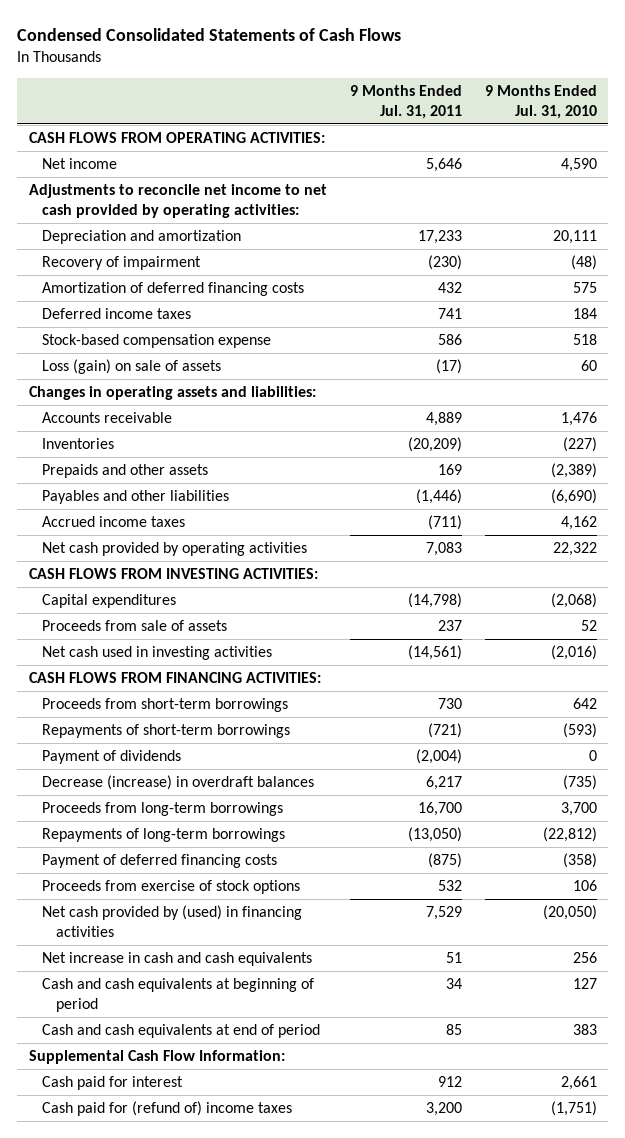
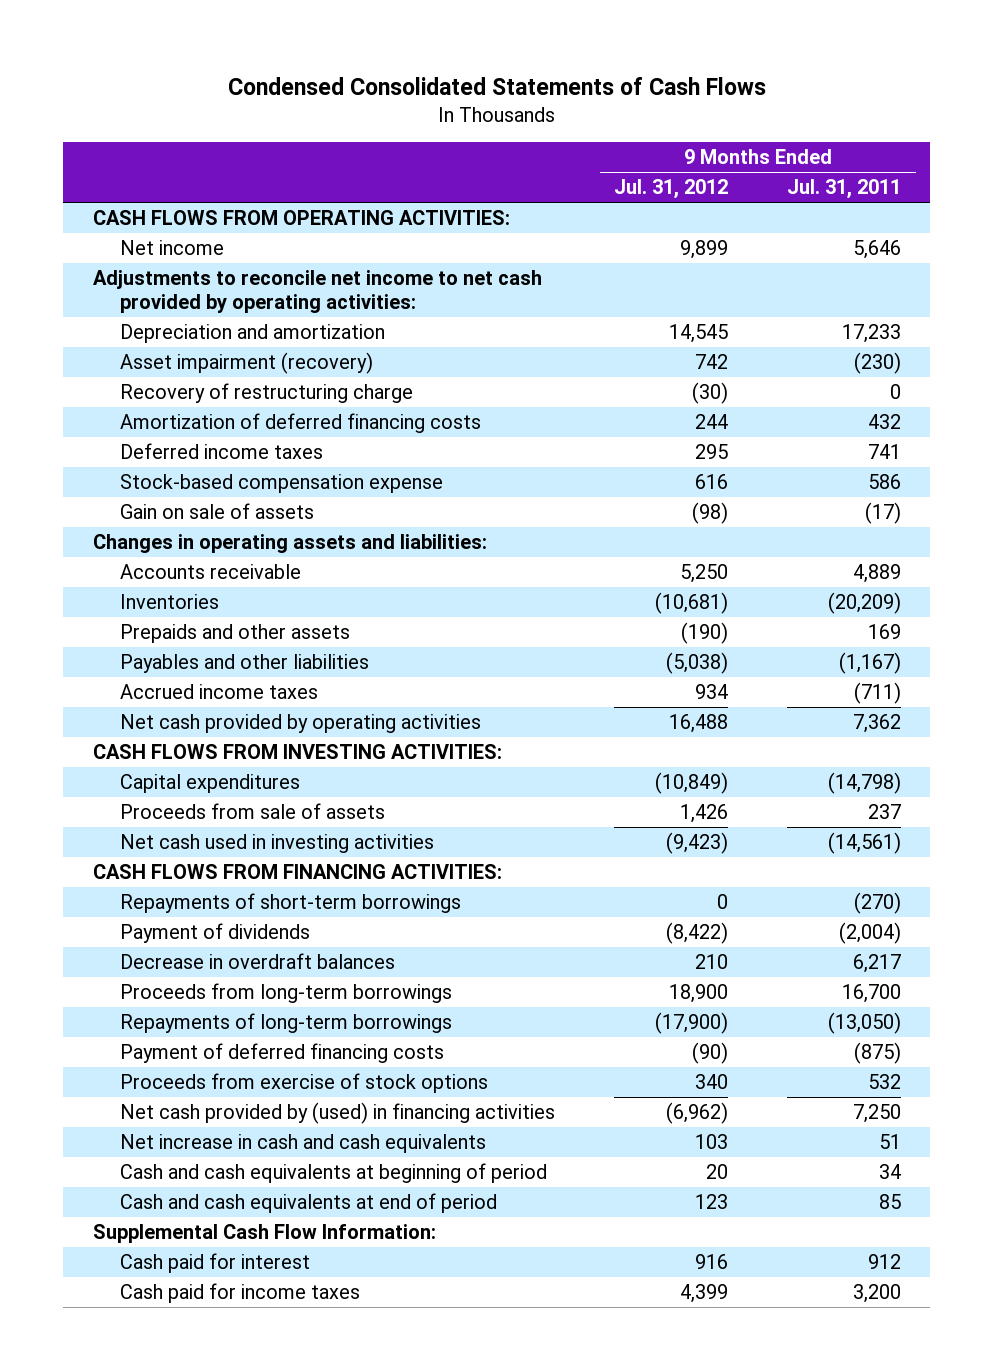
[484,84,597,119] 9 Months Ended Jul. 31, 2010 -> none
none -> [614,179,729,200] Jul. 31, 2012
[42,256,202,271] Recovery of impairment -> [120,352,374,375] Asset impairment (recovery)
none -> [120,383,414,404] Recovery of restructuring charge
[42,359,222,375] Loss (gain) on sale of assets -> [120,503,315,520] Gain on sale of assets
[415,489,462,505] (1,446) -> [839,652,902,675] (1,167)
[425,542,462,557] 7,083 -> [853,714,902,734] 7,362
[42,698,289,713] Proceeds from short-term borrowings -> none
[427,723,462,739] (721) -> [854,892,902,915] (270)
[42,775,315,791] Decrease (increase) in overdraft balances -> [120,953,396,970] Decrease in overdraft balances
[425,906,462,921] 7,529 -> [853,1104,902,1124] 7,250
[42,1101,293,1117] Cash paid for (refund of) income taxes -> [120,1283,361,1304] Cash paid for income taxes

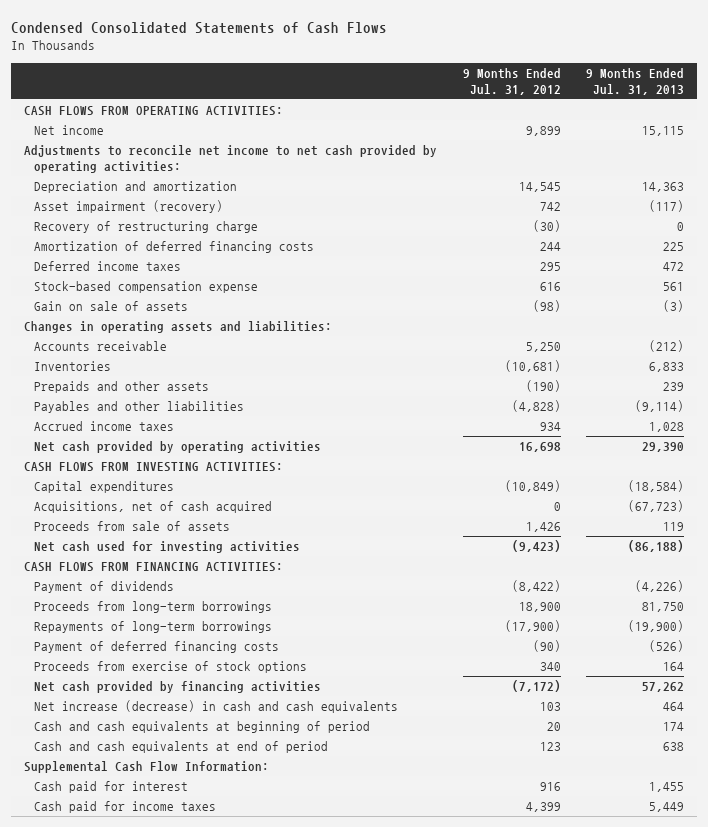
[787,179,902,200] Jul. 31, 2011 -> none
none -> [585,67,684,95] 9 Months Ended Jul. 31, 2013
[666,652,729,675] (5,038) -> [511,400,561,413] (4,828)
[669,714,729,734] 16,488 -> [518,442,561,453] 16,698
none -> [34,501,273,514] Acquisitions, net of cash acquired
[120,834,435,854] Net cash used in investing activities -> [34,541,301,554] Net cash used for investing activities
[120,893,462,914] Repayments of short-term borrowings -> none
[120,953,396,970] Decrease in overdraft balances -> none
[120,1102,556,1125] Net cash provided by (used) in financing activities -> [34,681,322,694] Net cash provided by financing activities
[666,1102,729,1125] (6,962) -> [511,680,561,693] (7,172)
[120,1134,487,1154] Net increase in cash and cash equivalents -> [34,700,399,714] Net increase (decrease) in cash and cash equivalents

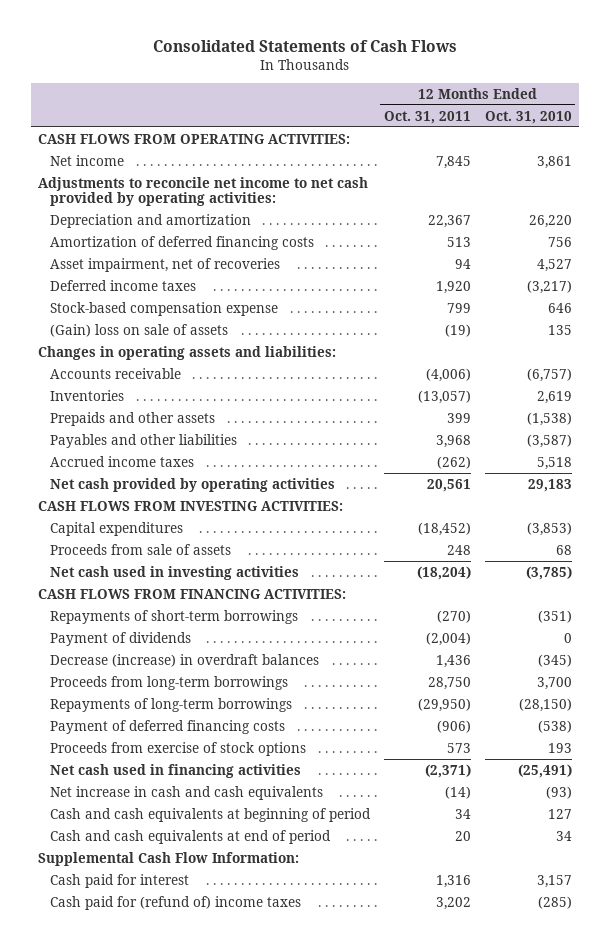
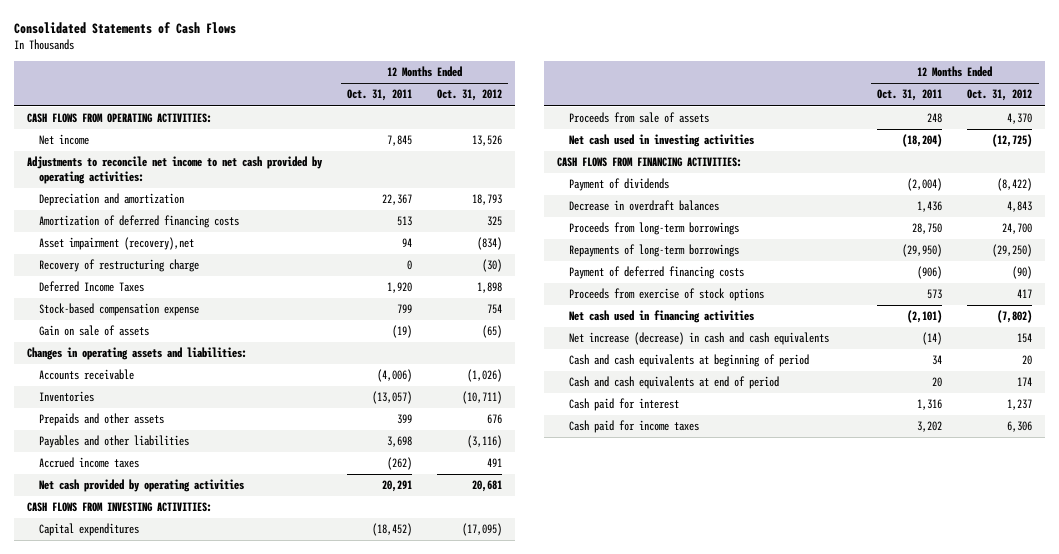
[484,110,572,124] Oct. 31, 2010 -> none
none -> [437,89,503,102] Oct. 31, 2012
[49,257,280,272] Asset impairment, net of recoveries -> [39,237,195,251] Asset impairment (recovery),net
none -> [39,259,200,273] Recovery of restructuring charge
[49,279,196,291] Deferred income taxes -> [39,281,145,293] Deferred Income Taxes
[49,323,228,337] (Gain) loss on sale of assets -> [39,325,150,337] Gain on sale of assets
[435,434,471,448] 3,968 -> [387,436,413,448] 3,698
[426,478,471,492] 20,561 -> [382,480,413,493] 20,291
[49,609,298,624] Repayments of short-term borrowings -> none
[49,653,319,667] Decrease (increase) in overdraft balances -> [569,200,720,212] Decrease in overdraft balances
[424,763,471,778] (2,371) -> [907,310,943,324] (2,101)
[49,785,323,800] Net increase in cash and cash equivalents -> [569,332,830,346] Net increase (decrease) in cash and cash equivalents
[38,851,300,866] Supplemental Cash Flow Information: -> none
[49,895,301,910] Cash paid for (refund of) income taxes -> [569,420,700,434] Cash paid for income taxes

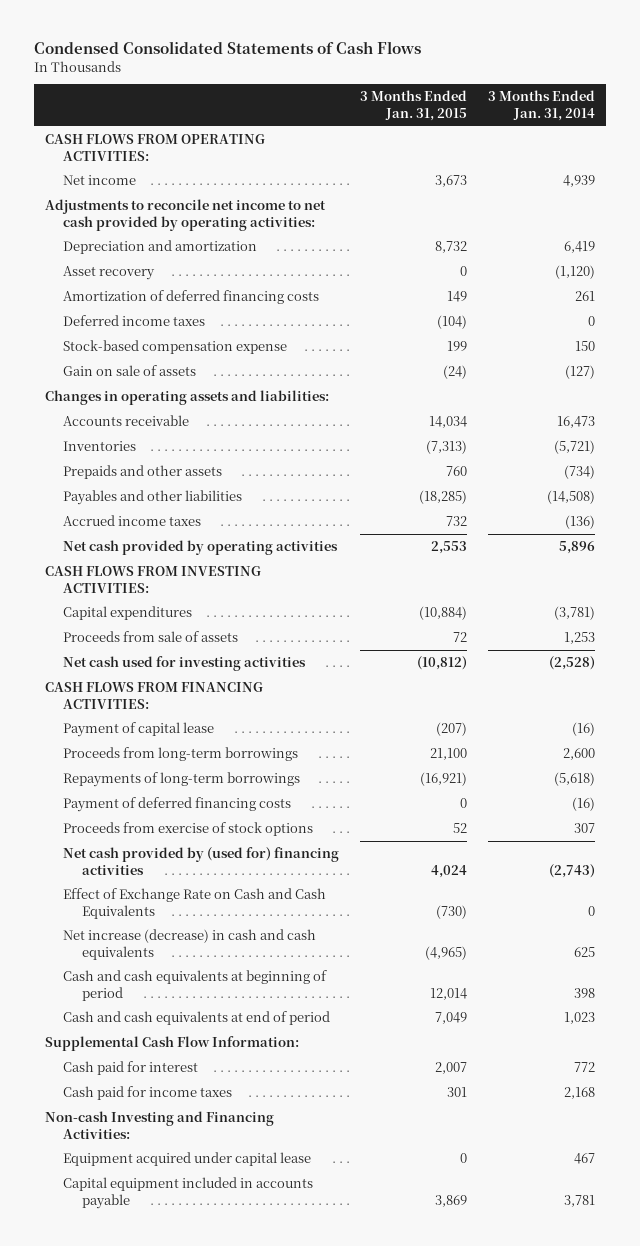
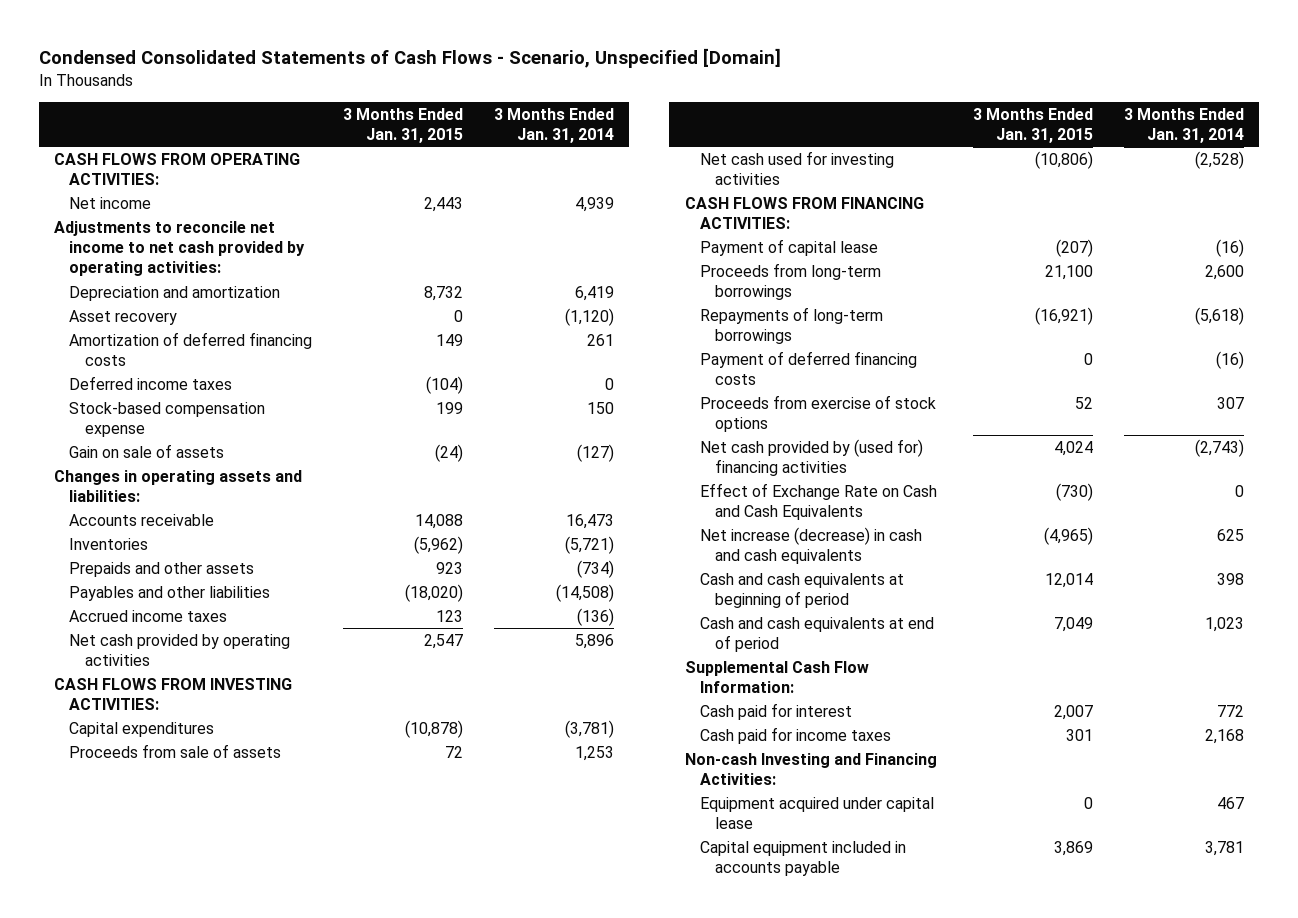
[34,41,422,55] Condensed Consolidated Statements of Cash Flows -> [38,47,781,68] Condensed Consolidated Statements of Cash Flows - Scenario, Unspecified [Domain]
[435,175,468,188] 3,673 -> [424,196,464,212] 2,443
[429,416,468,429] 14,034 -> [415,513,464,529] 14,088
[426,440,468,455] (7,313) -> [414,535,464,554] (5,962)
[446,466,468,477] 760 -> [436,561,464,574] 923
[419,490,468,505] (18,285) -> [405,583,464,602] (18,020)
[446,516,468,527] 732 -> [436,609,464,622] 123
[431,541,468,555] 2,553 -> [424,633,464,649] 2,547
[419,606,468,621] (10,884) -> [405,719,464,738] (10,878)
[417,656,468,671] (10,812) -> [1035,150,1094,169] (10,806)

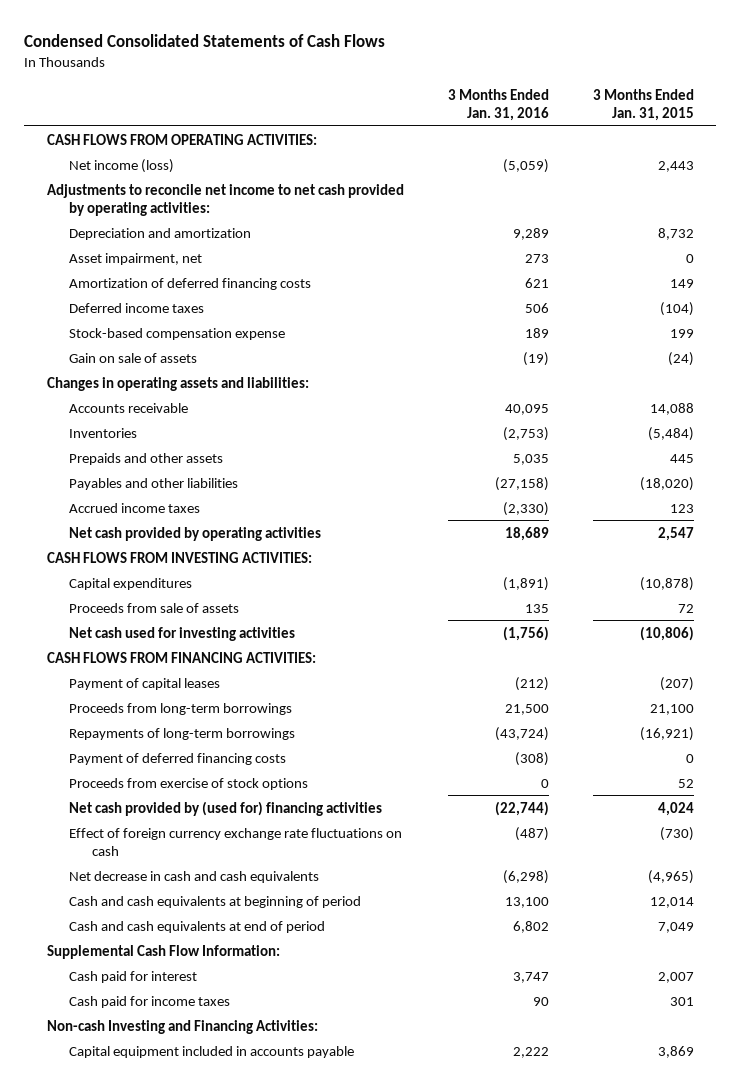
[38,47,781,68] Condensed Consolidated Statements of Cash Flows - Scenario, Unspecified [Domain] -> [24,34,386,48] Condensed Consolidated Statements of Cash Flows
[493,107,614,143] 3 Months Ended Jan. 31, 2014 -> none
none -> [447,88,549,121] 3 Months Ended Jan. 31, 2016
[69,196,152,209] Net income -> [69,158,175,173] Net income (loss)
[69,309,178,325] Asset recovery -> none
none -> [69,252,203,265] Asset impairment, net
[414,535,464,554] (5,962) -> [648,426,695,441] (5,484)
[436,561,464,574] 923 -> [670,453,695,463] 445
[699,238,878,256] Payment of capital lease -> [69,677,221,690] Payment of capital leases
[699,482,937,521] Effect of Exchange Rate on Cash and Cash Equivalents -> [69,827,403,856] Effect of foreign currency exchange rate fluctuations on cash
[699,526,922,565] Net increase (decrease) in cash and cash equivalents -> [69,870,320,883] Net decrease in cash and cash equivalents
[699,796,934,830] Equipment acquired under capital lease -> none

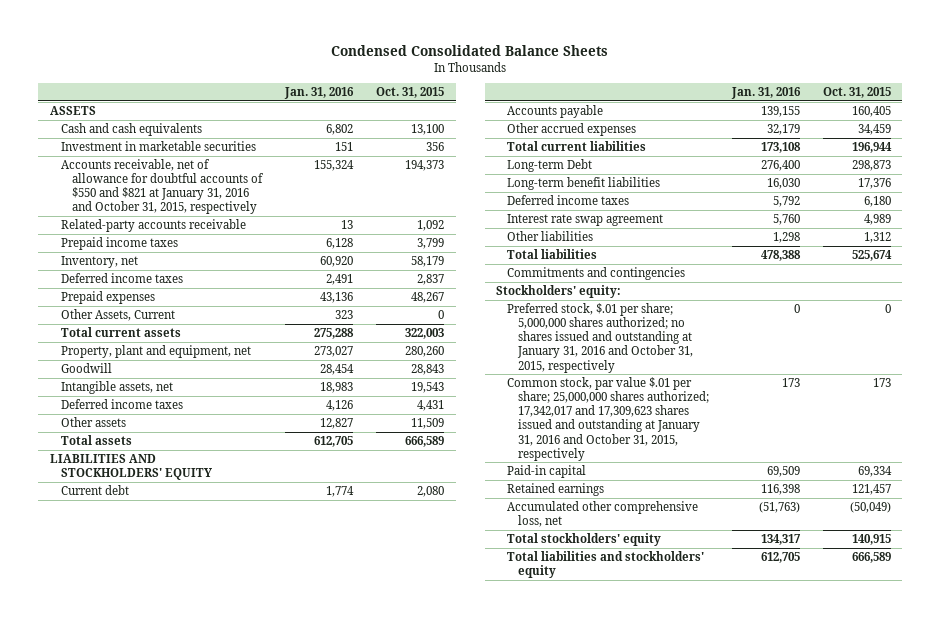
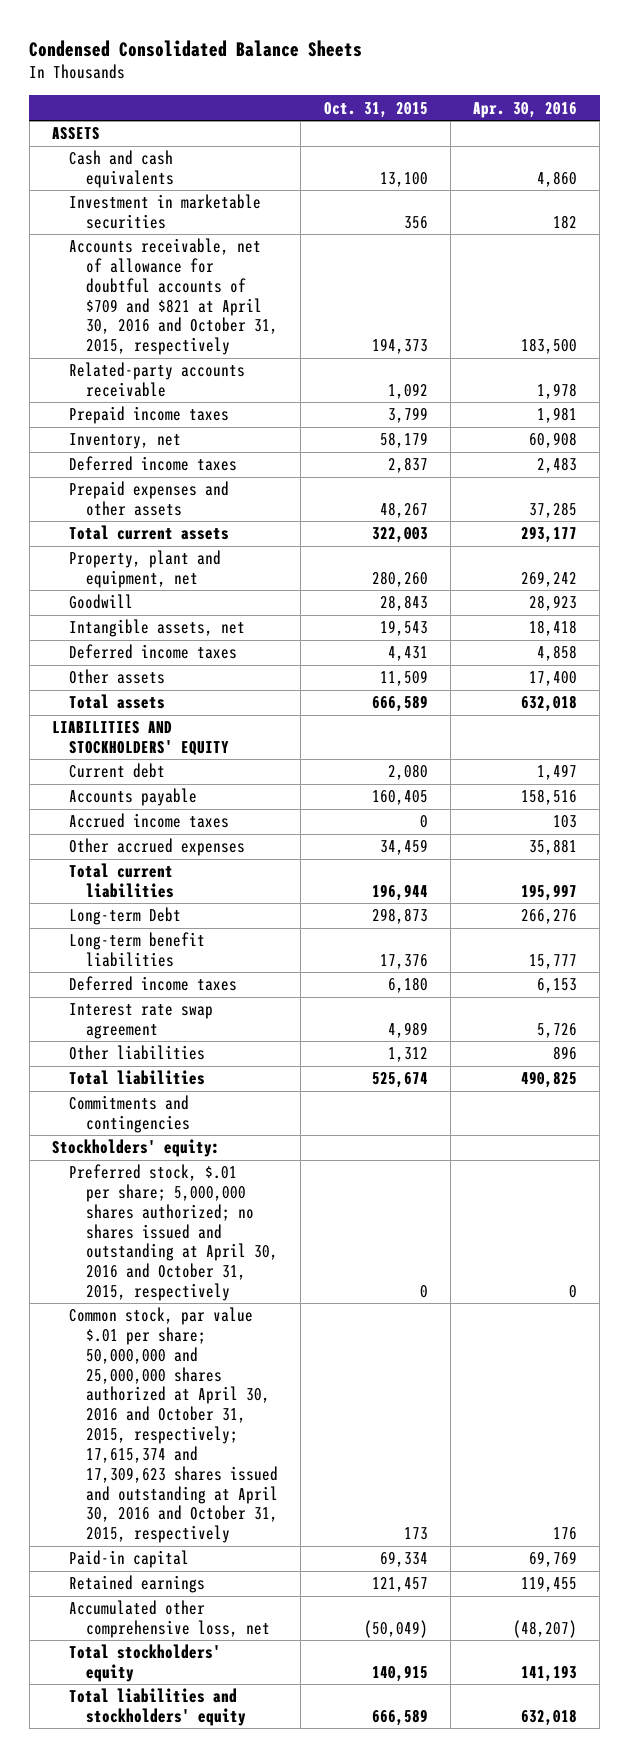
[284,87,355,100] Jan. 31, 2016 -> none
none -> [473,101,578,118] Apr. 30, 2016
[60,158,264,215] Accounts receivable, net of allowance for doubtful accounts of $550 and $821 at January 31, 2016 and October 31, 2015, respectively -> [68,238,279,356] Accounts receivable, net of allowance for doubtful accounts of $709 and $821 at April 30, 2016 and October 31, 2015, respectively
[60,308,175,321] Other Assets, Current -> none
[60,290,155,304] Prepaid expenses -> [68,481,229,517] Prepaid expenses and other assets
none -> [68,813,229,829] Accrued income taxes
[506,302,693,373] Preferred stock, $.01 per share; 5,000,000 shares authorized; no shares issued and outstanding at January 31, 2016 and October 31, 2015, respectively -> [68,1164,279,1302] Preferred stock, $.01 per share; 5,000,000 shares authorized; no shares issued and outstanding at April 30, 2016 and October 31, 2015, respectively
[506,376,709,461] Common stock, par value $.01 per share; 25,000,000 shares authorized; 17,342,017 and 17,309,623 shares issued and outstanding at January 31, 2016 and October 31, 2015, respectively -> [68,1307,279,1544] Common stock, par value $.01 per share; 50,000,000 and 25,000,000 shares authorized at April 30, 2016 and October 31, 2015, respectively; 17,615,374 and 17,309,623 shares issued and outstanding at April 30, 2016 and October 31, 2015, respectively

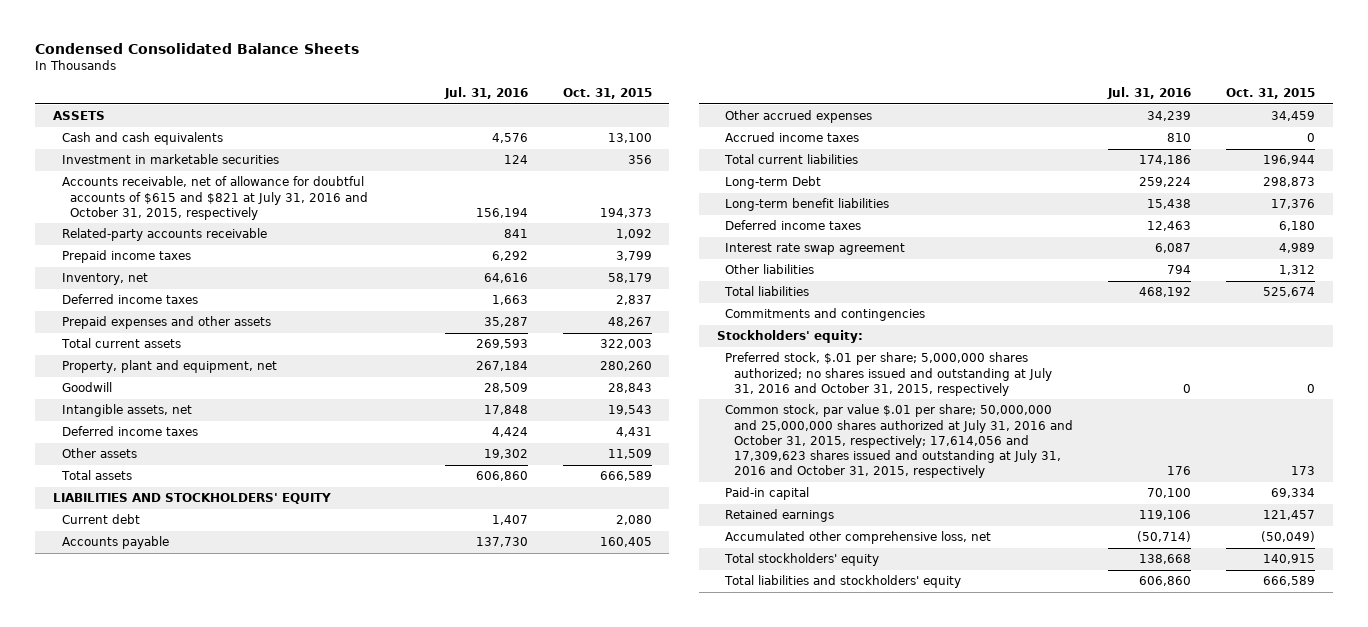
[473,101,578,118] Apr. 30, 2016 -> none
none -> [443,86,528,99] Jul. 31, 2016
[68,238,279,356] Accounts receivable, net of allowance for doubtful accounts of $709 and $821 at April 30, 2016 and October 31, 2015, respectively -> [61,176,369,220] Accounts receivable, net of allowance for doubtful accounts of $615 and $821 at July 31, 2016 and October 31, 2015, respectively
[68,813,229,829] Accrued income taxes -> [725,132,860,143] Accrued income taxes
[68,1164,279,1302] Preferred stock, $.01 per share; 5,000,000 shares authorized; no shares issued and outstanding at April 30, 2016 and October 31, 2015, respectively -> [725,352,1053,396] Preferred stock, $.01 per share; 5,000,000 shares authorized; no shares issued and outstanding at July 31, 2016 and October 31, 2015, respectively
[68,1307,279,1544] Common stock, par value $.01 per share; 50,000,000 and 25,000,000 shares authorized at April 30, 2016 and October 31, 2015, respectively; 17,615,374 and 17,309,623 shares issued and outstanding at April 30, 2016 and October 31, 2015, respectively -> [725,404,1074,478] Common stock, par value $.01 per share; 50,000,000 and 25,000,000 shares authorized at July 31, 2016 and October 31, 2015, respectively; 17,614,056 and 17,309,623 shares issued and outstanding at July 31, 2016 and October 31, 2015, respectively

